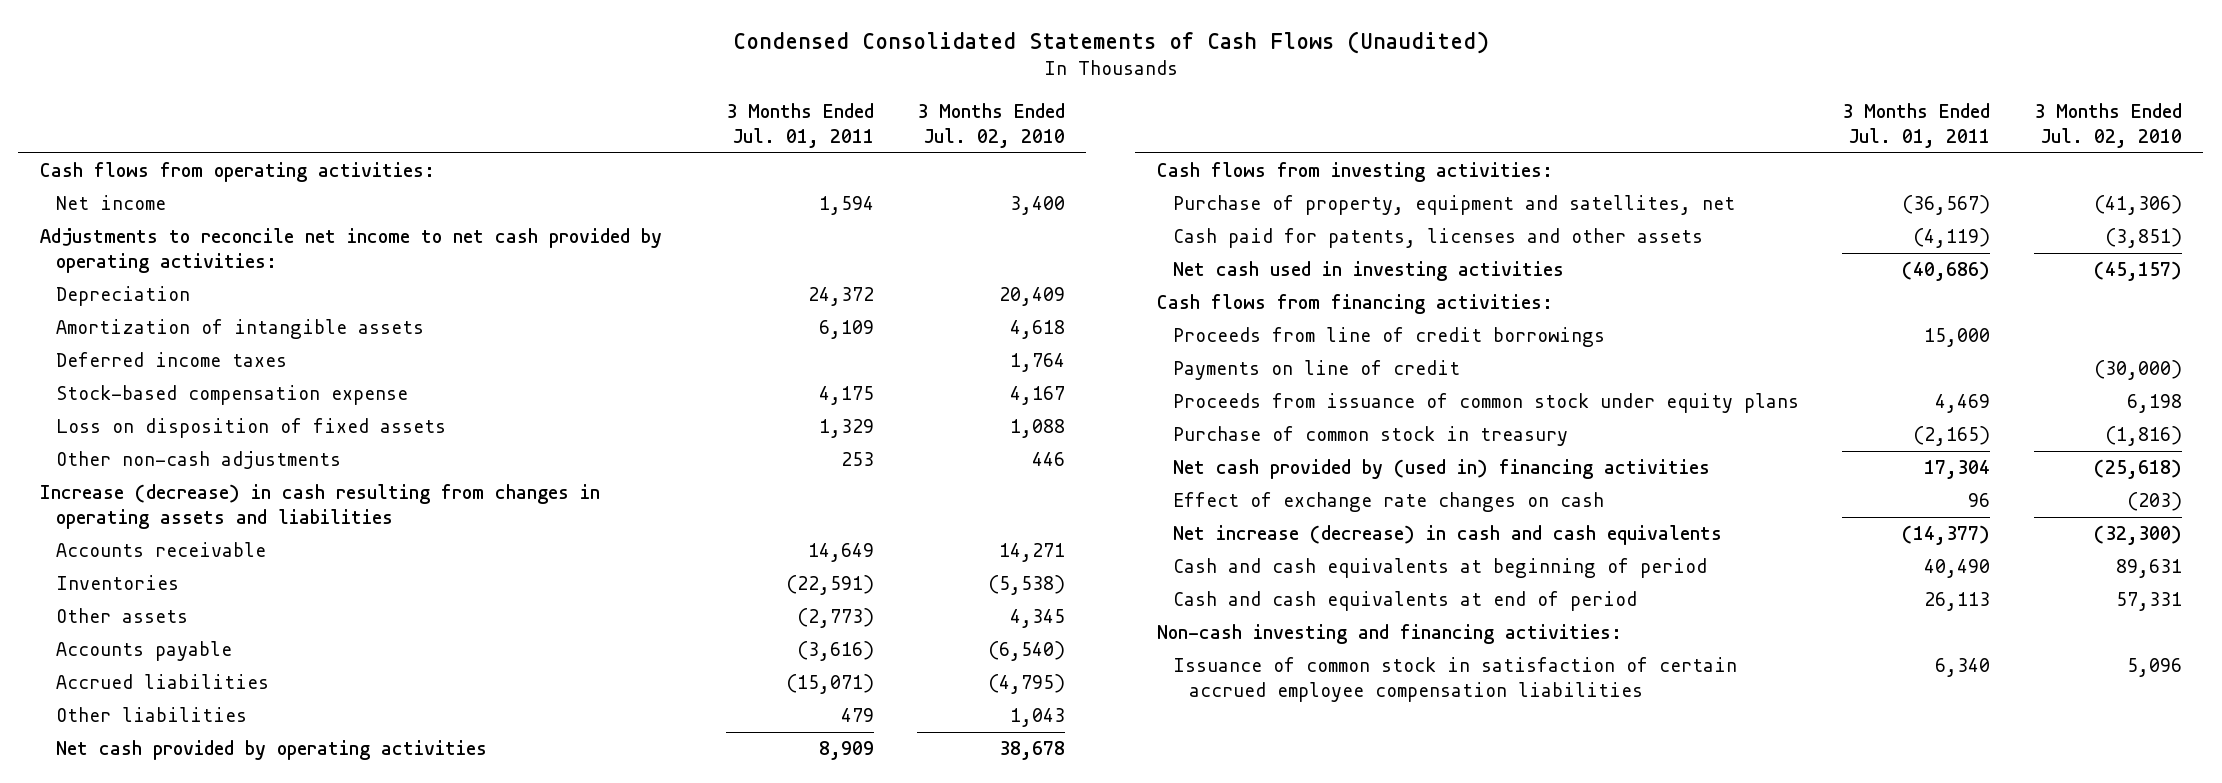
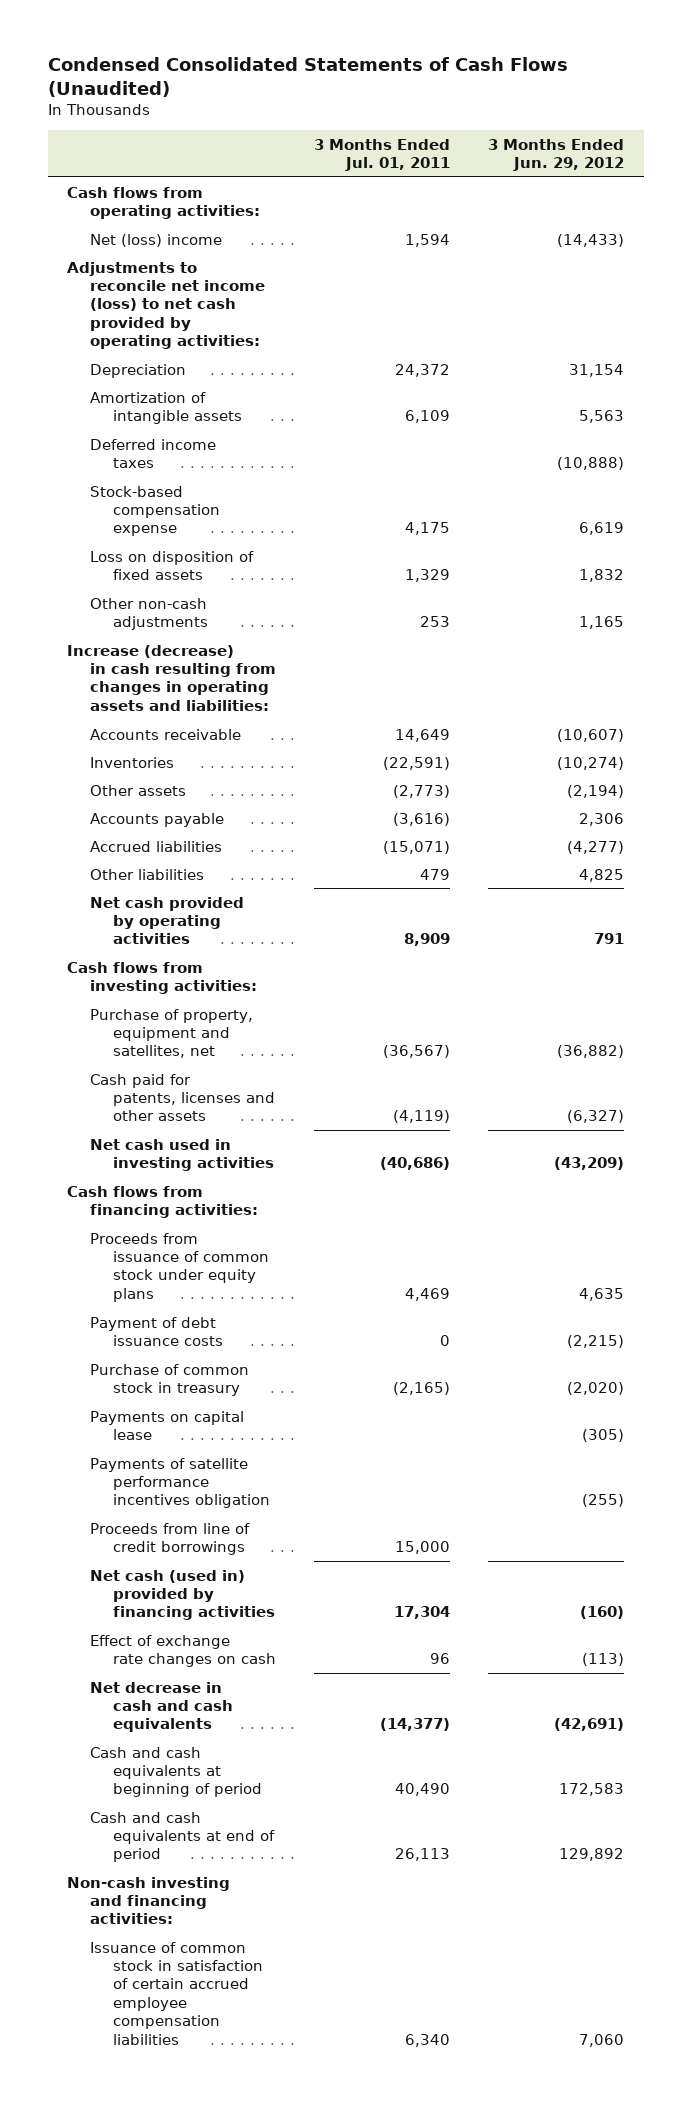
[916,103,1065,148] 3 Months Ended Jul. 02, 2010 -> none
none -> [488,138,625,172] 3 Months Ended Jun. 29, 2012
[56,195,167,211] Net income -> [90,233,223,247] Net (loss) income
[40,228,663,274] Adjustments to reconcile net income to net cash provided by operating activities: -> [67,261,266,350] Adjustments to reconcile net income (loss) to net cash provided by operating activities:
[40,484,601,530] Increase (decrease) in cash resulting from changes in operating assets and liabilities -> [67,644,277,711] Increase (decrease) in cash resulting from changes in operating assets and liabilities:
[1173,360,1461,381] Payments on line of credit -> none
none -> [90,1316,224,1347] Payment of debt issuance costs
none -> [90,1410,245,1441] Payments on capital lease
none -> [90,1457,271,1509] Payments of satellite performance incentives obligation
[1173,327,1606,348] Proceeds from line of credit borrowings -> [90,1522,251,1556] Proceeds from line of credit borrowings
[1173,459,1711,480] Net cash provided by (used in) financing activities -> [90,1569,276,1621] Net cash (used in) provided by financing activities
[1173,525,1723,546] Net increase (decrease) in cash and cash equivalents -> [90,1681,234,1733] Net decrease in cash and cash equivalents

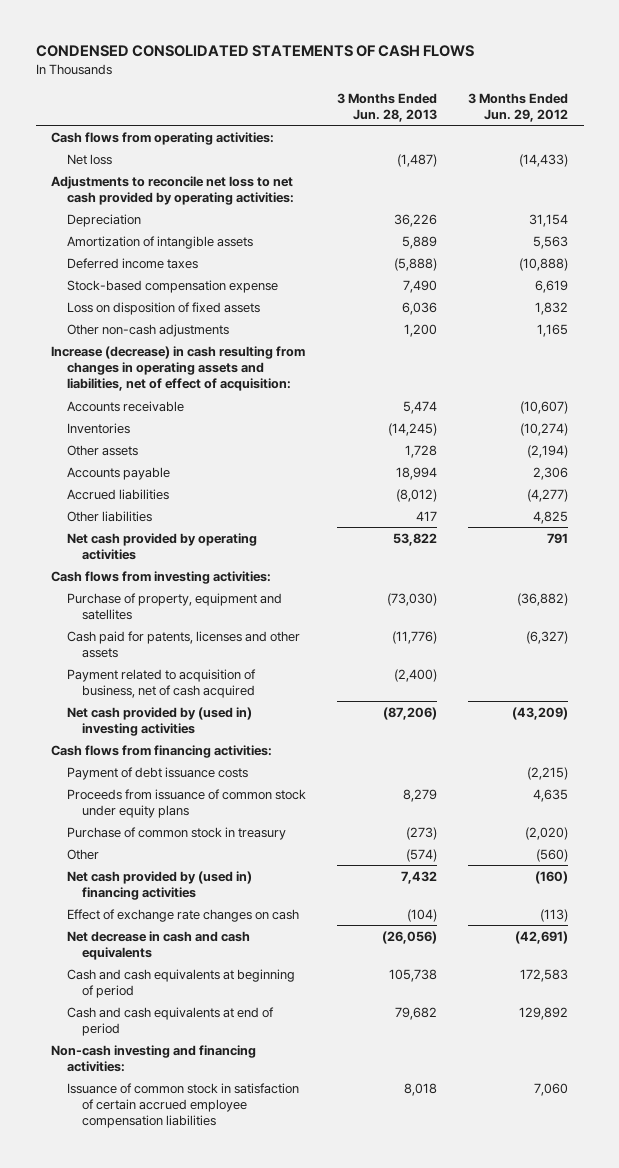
[48,57,569,97] Condensed Consolidated Statements of Cash Flows (Unaudited) -> [35,44,474,57] CONDENSED CONSOLIDATED STATEMENTS OF CASH FLOWS
[314,138,451,172] 3 Months Ended Jul. 01, 2011 -> none
none -> [336,92,437,122] 3 Months Ended Jun. 28, 2013
[90,233,223,247] Net (loss) income -> [66,153,112,165] Net loss
[67,261,266,350] Adjustments to reconcile net income (loss) to net cash provided by operating activities: -> [51,175,294,205] Adjustments to reconcile net loss to net cash provided by operating activities:
[67,644,277,711] Increase (decrease) in cash resulting from changes in operating assets and liabilities: -> [51,345,306,392] Increase (decrease) in cash resulting from changes in operating assets and liabilities, net of effect of acquisition:
[90,1008,254,1059] Purchase of property, equipment and satellites, net -> [66,592,282,620] Purchase of property, equipment and satellites
none -> [66,668,256,698] Payment related to acquisition of business, net of cash acquired
[90,1138,275,1172] Net cash used in investing activities -> [66,706,252,736] Net cash provided by (used in) investing activities
[90,1232,270,1302] Proceeds from issuance of common stock under equity plans -> [66,788,306,818] Proceeds from issuance of common stock under equity plans
[90,1410,245,1441] Payments on capital lease -> none
[90,1457,271,1509] Payments of satellite performance incentives obligation -> none
[90,1522,251,1556] Proceeds from line of credit borrowings -> none
none -> [66,848,99,860] Other
[90,1569,276,1621] Net cash (used in) provided by financing activities -> [66,870,252,900] Net cash provided by (used in) financing activities

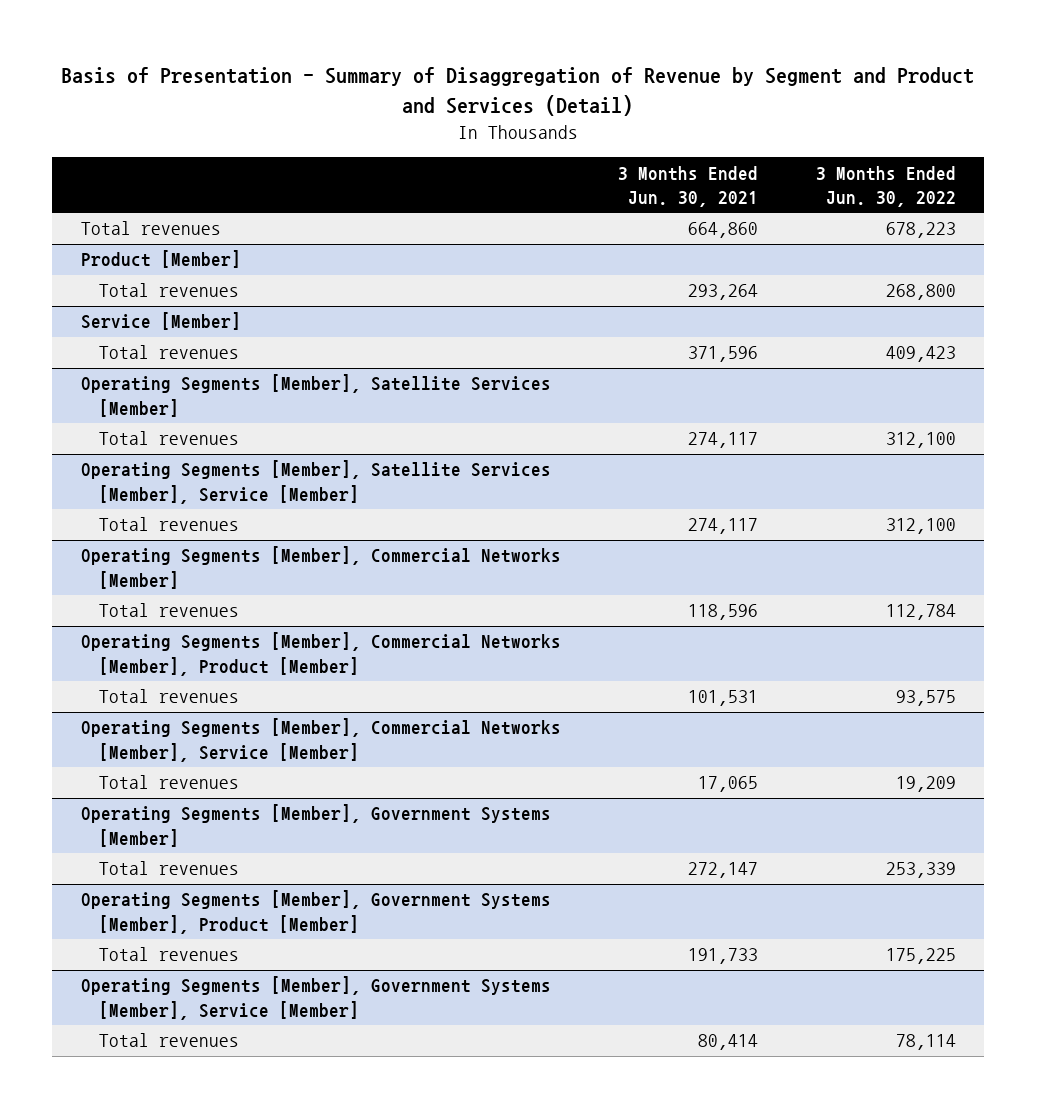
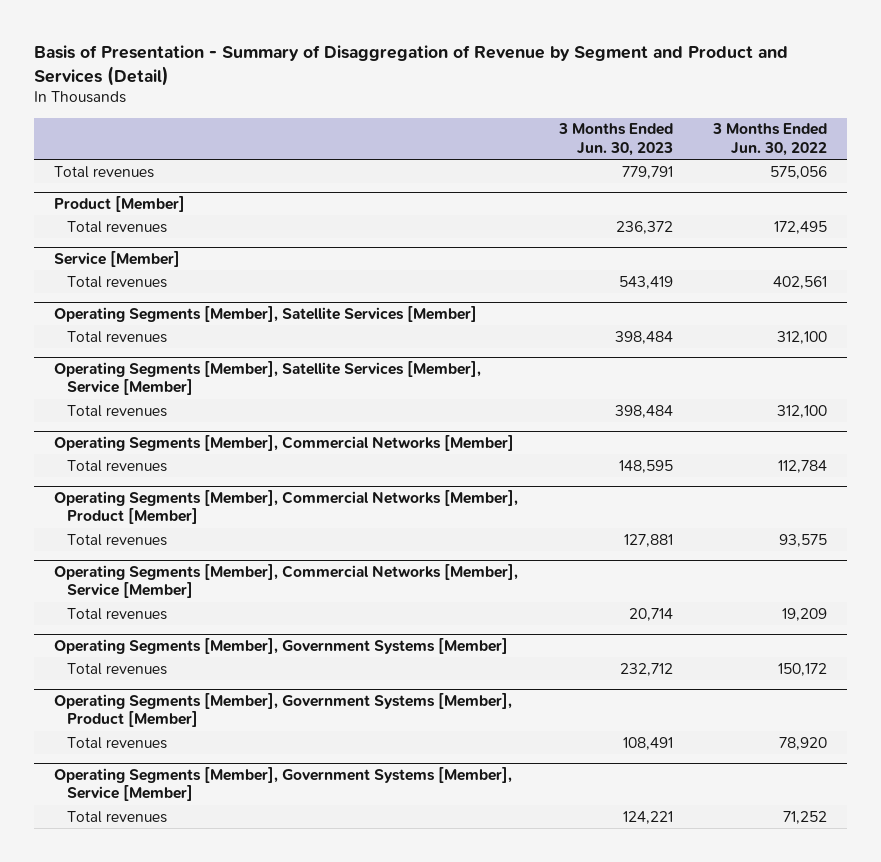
[618,165,759,208] 3 Months Ended Jun. 30, 2021 -> none
none -> [557,123,673,156] 3 Months Ended Jun. 30, 2023
[885,222,956,239] 678,223 -> [770,165,828,179] 575,056
[885,284,956,301] 268,800 -> [774,220,828,234] 172,495
[885,346,956,363] 409,423 -> [773,275,828,289] 402,561
[885,862,956,879] 253,339 -> [778,662,828,676] 150,172
[885,948,956,965] 175,225 -> [779,736,828,750] 78,920
[895,1034,956,1051] 78,114 -> [783,810,828,824] 71,252

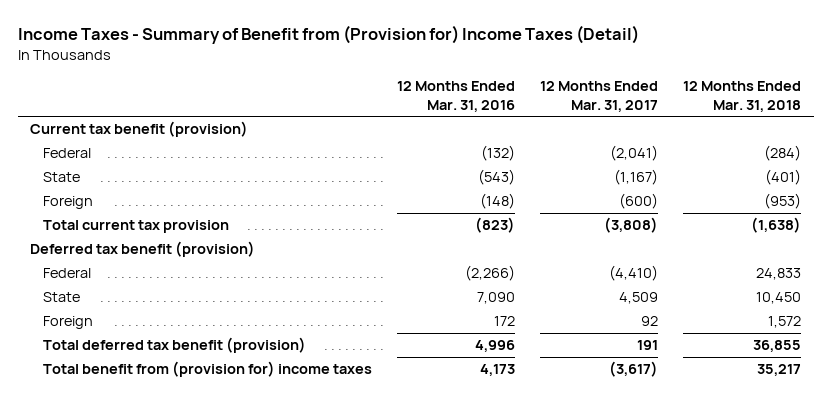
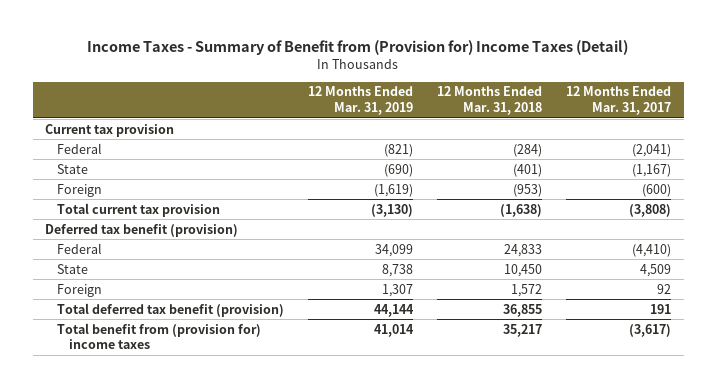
[397,81,516,112] 12 Months Ended Mar. 31, 2016 -> none
none -> [307,86,413,116] 12 Months Ended Mar. 31, 2019
[30,121,249,138] Current tax benefit (provision) -> [44,123,174,137] Current tax provision

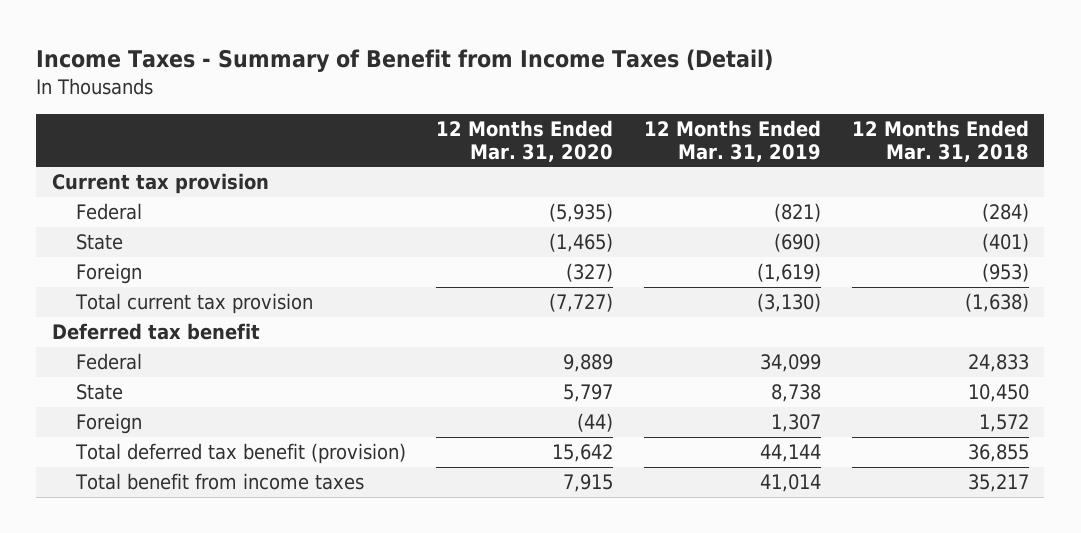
[87,40,629,56] Income Taxes - Summary of Benefit from (Provision for) Income Taxes (Detail) -> [36,49,774,73] Income Taxes - Summary of Benefit from Income Taxes (Detail)
[566,86,672,116] 12 Months Ended Mar. 31, 2017 -> none
none -> [436,119,614,162] 12 Months Ended Mar. 31, 2020
[44,223,238,237] Deferred tax benefit (provision) -> [51,323,260,341] Deferred tax benefit
[56,322,261,350] Total benefit from (provision for) income taxes -> [74,473,364,491] Total benefit from income taxes

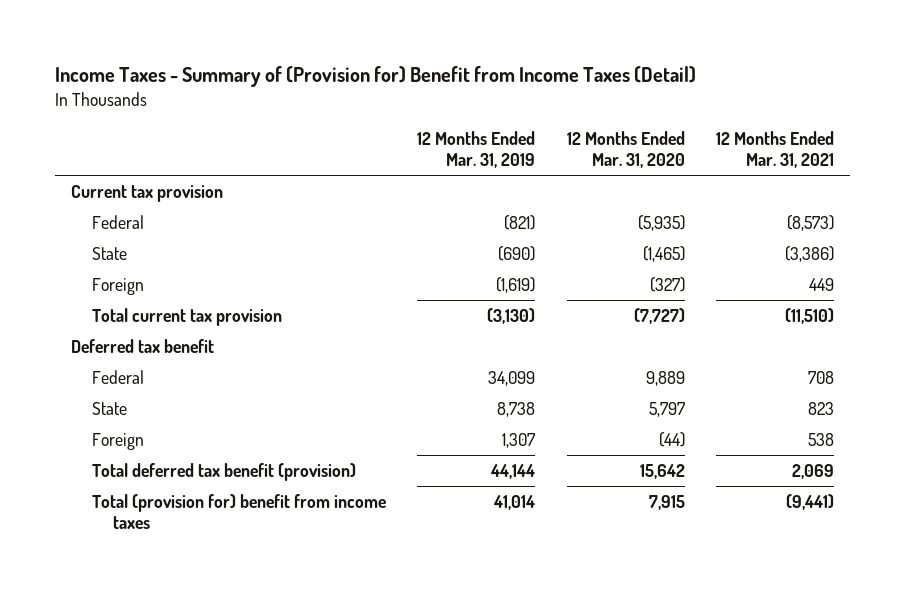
[36,49,774,73] Income Taxes - Summary of Benefit from Income Taxes (Detail) -> [55,66,697,88] Income Taxes - Summary of (Provision for) Benefit from Income Taxes (Detail)
[852,119,1030,162] 12 Months Ended Mar. 31, 2018 -> none
none -> [715,130,834,168] 12 Months Ended Mar. 31, 2021
[74,473,364,491] Total benefit from income taxes -> [92,493,387,529] Total (provision for) benefit from income taxes

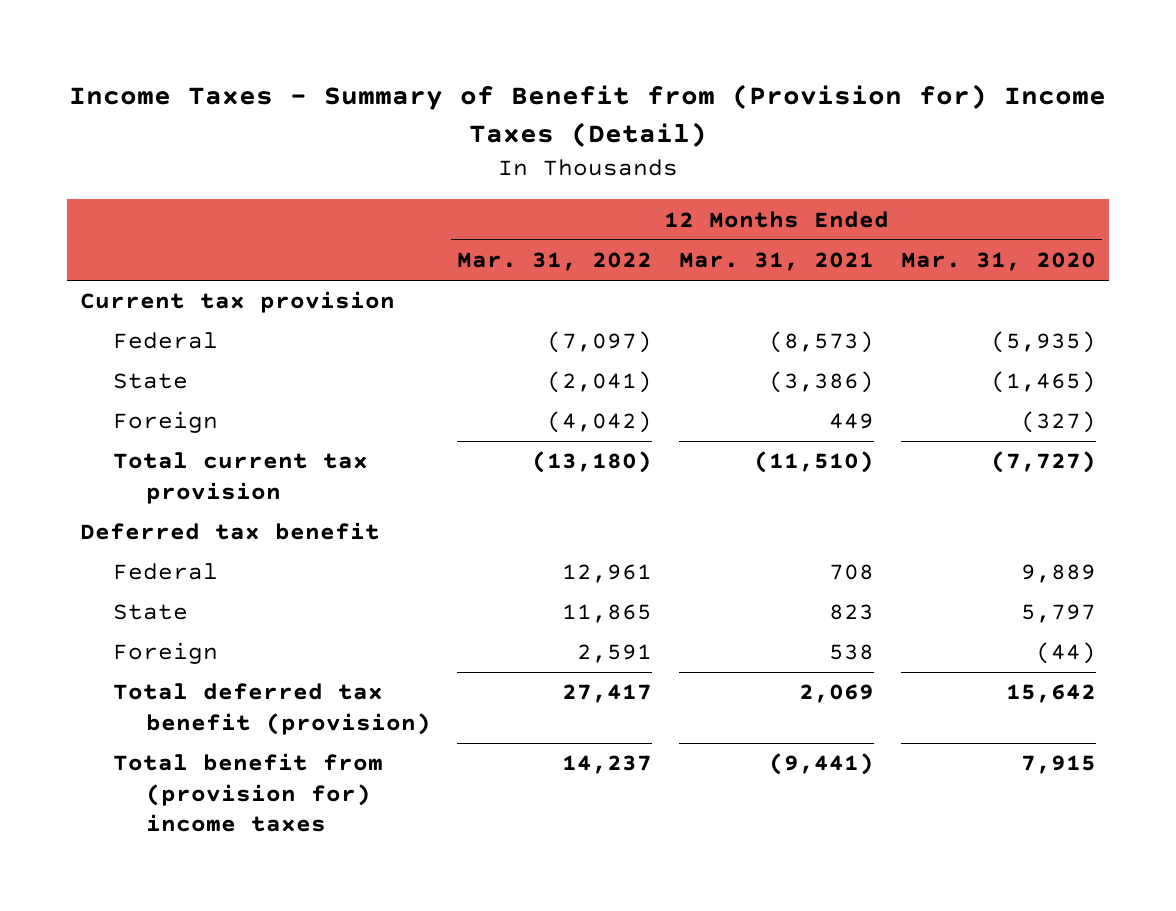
[55,66,697,88] Income Taxes - Summary of (Provision for) Benefit from Income Taxes (Detail) -> [68,84,1106,148] Income Taxes - Summary of Benefit from (Provision for) Income Taxes (Detail)
[417,130,536,168] 12 Months Ended Mar. 31, 2019 -> none
none -> [457,252,653,272] Mar. 31, 2022
[92,493,387,529] Total (provision for) benefit from income taxes -> [112,753,383,833] Total benefit from (provision for) income taxes

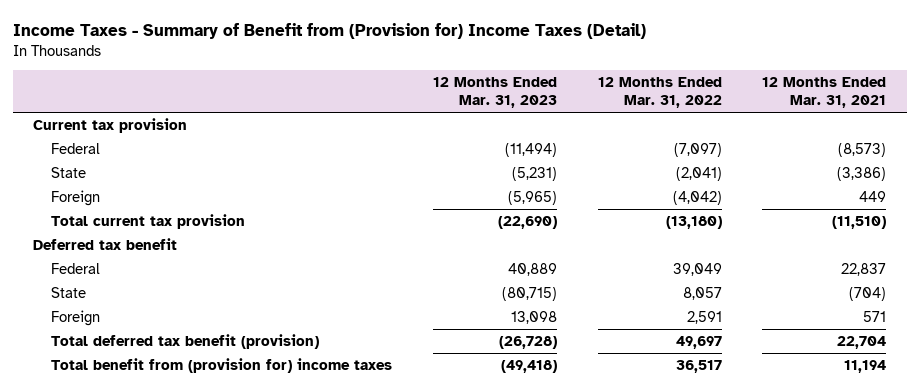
[900,252,1096,272] Mar. 31, 2020 -> none
none -> [432,77,557,109] 12 Months Ended Mar. 31, 2023
[562,564,653,584] 12,961 -> [672,262,722,276] 39,049
[829,564,875,581] 708 -> [841,262,887,276] 22,837
[562,604,653,624] 11,865 -> [682,286,722,300] 8,057
[829,604,875,621] 823 -> [849,286,887,301] (704)
[829,644,875,661] 538 -> [863,310,887,322] 571
[562,684,653,704] 27,417 -> [675,335,722,349] 49,697
[799,684,875,704] 2,069 -> [837,335,887,349] 22,704
[562,755,653,775] 14,237 -> [675,359,722,373] 36,517
[769,753,875,776] (9,441) -> [844,359,887,373] 11,194

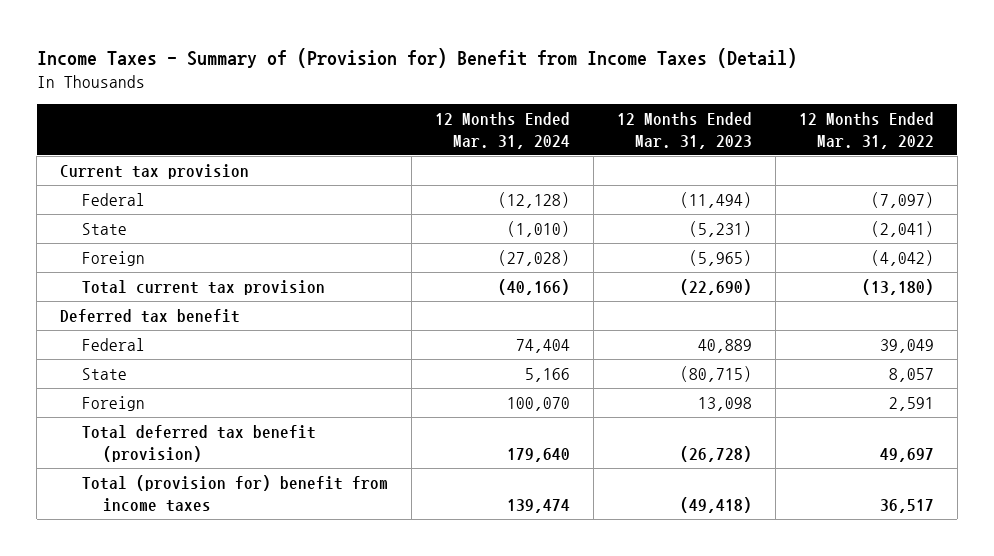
[12,22,646,39] Income Taxes - Summary of Benefit from (Provision for) Income Taxes (Detail) -> [36,47,797,68] Income Taxes - Summary of (Provision for) Benefit from Income Taxes (Detail)
[762,77,887,109] 12 Months Ended Mar. 31, 2021 -> none
none -> [434,112,570,149] 12 Months Ended Mar. 31, 2024
[51,357,393,373] Total benefit from (provision for) income taxes -> [81,475,388,512] Total (provision for) benefit from income taxes

